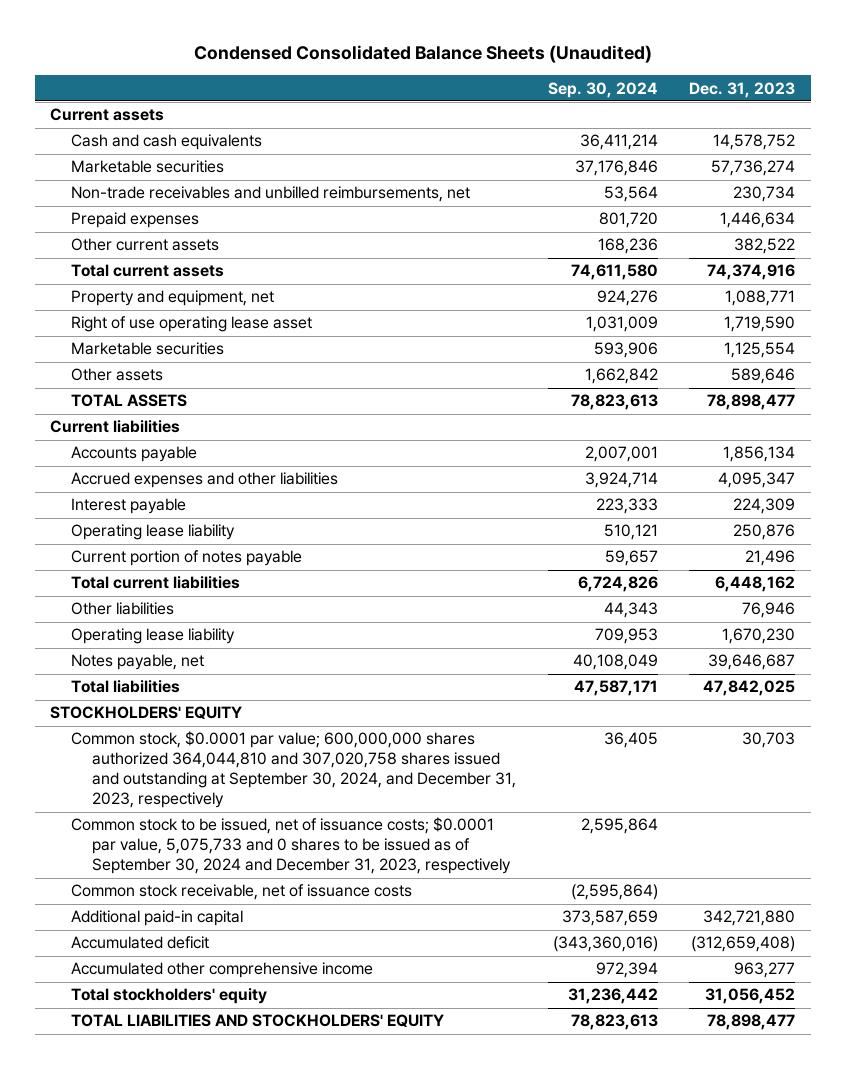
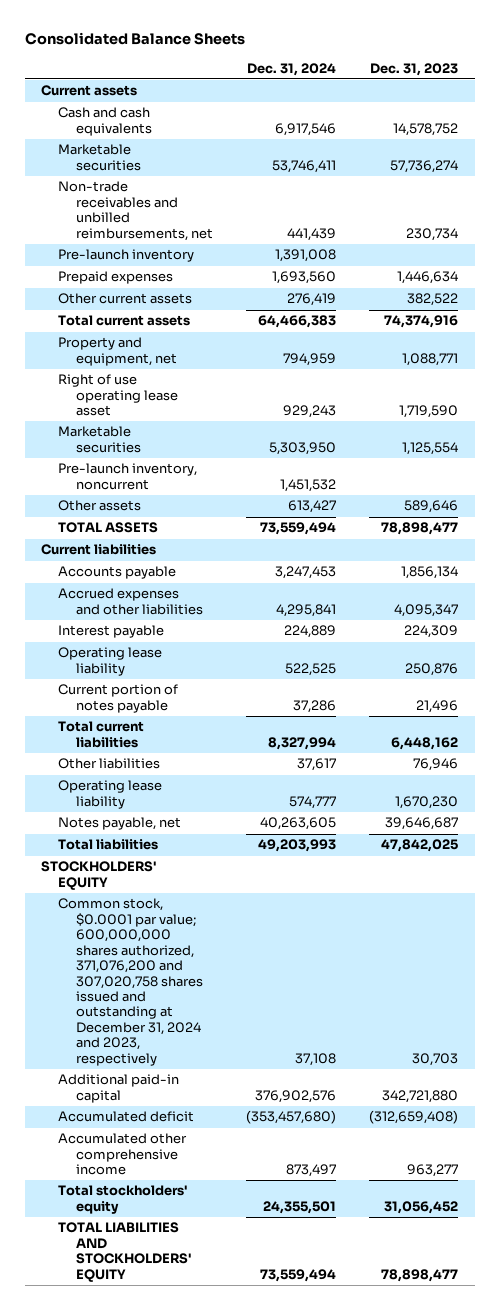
[193,45,652,64] Condensed Consolidated Balance Sheets (Unaudited) -> [24,32,245,46] Consolidated Balance Sheets
[547,81,658,98] Sep. 30, 2024 -> none
none -> [246,62,336,76] Dec. 31, 2024
none -> [58,249,195,263] Pre-launch inventory
none -> [58,463,198,490] Pre-launch inventory, noncurrent
[71,817,512,875] Common stock to be issued, net of issuance costs; $0.0001 par value, 5,075,733 and 0 shares to be issued as of September 30, 2024 and December 31, 2023, respectively -> none
[71,884,413,901] Common stock receivable, net of issuance costs -> none
[71,731,517,809] Common stock, $0.0001 par value; 600,000,000 shares authorized 364,044,810 and 307,020,758 shares issued and outstanding at September 30, 2024, and December 31, 2023, respectively -> [58,898,203,1066] Common stock, $0.0001 par value; 600,000,000 shares authorized, 371,076,200 and 307,020,758 shares issued and outstanding at December 31, 2024 and 2023, respectively

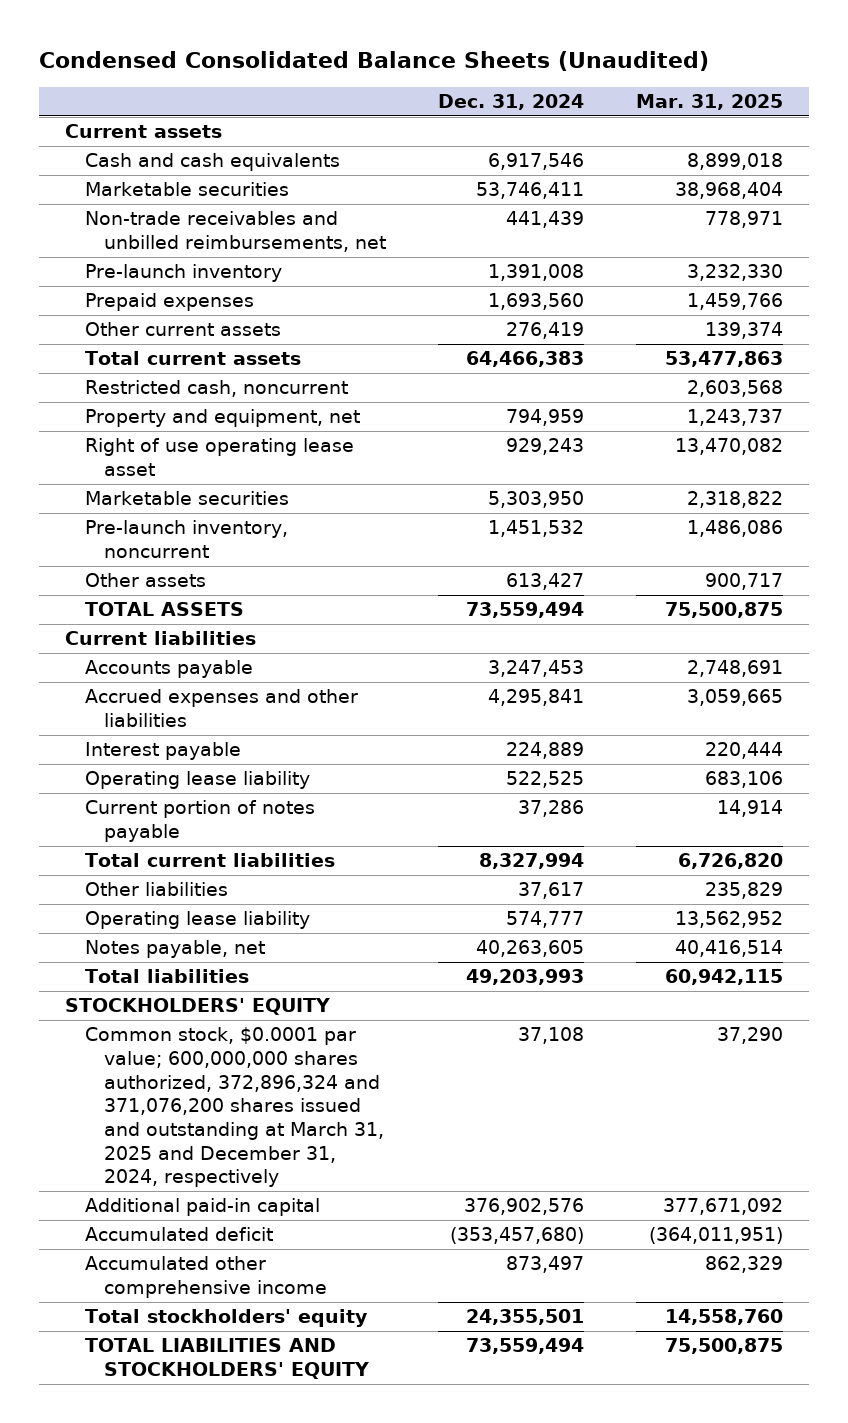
[24,32,245,46] Consolidated Balance Sheets -> [39,51,710,72] Condensed Consolidated Balance Sheets (Unaudited)
[369,62,458,76] Dec. 31, 2023 -> none
none -> [636,94,784,111] Mar. 31, 2025
none -> [84,380,348,398] Restricted cash, noncurrent
[58,898,203,1066] Common stock, $0.0001 par value; 600,000,000 shares authorized, 371,076,200 and 307,020,758 shares issued and outstanding at December 31, 2024 and 2023, respectively -> [84,1027,385,1188] Common stock, $0.0001 par value; 600,000,000 shares authorized, 372,896,324 and 371,076,200 shares issued and outstanding at March 31, 2025 and December 31, 2024, respectively

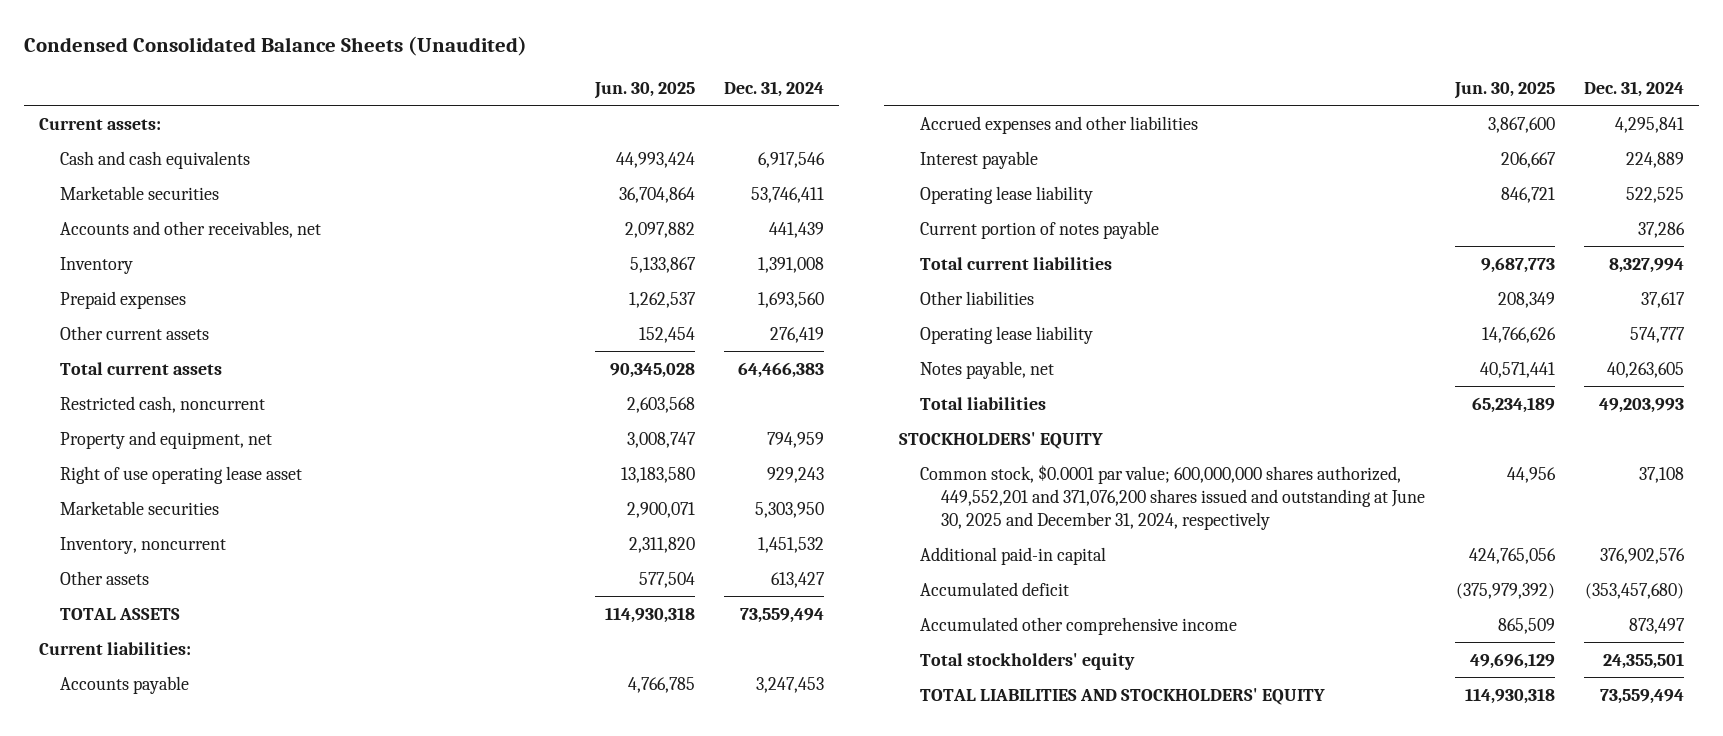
[636,94,784,111] Mar. 31, 2025 -> none
none -> [593,82,695,100] Jun. 30, 2025
[65,124,223,139] Current assets -> [39,117,162,130] Current assets:
[84,211,387,252] Non-trade receivables and unbilled reimbursements, net -> [60,220,322,238] Accounts and other receivables, net
[84,264,282,283] Pre-launch inventory -> [60,256,134,274] Inventory
[84,520,288,558] Pre-launch inventory, noncurrent -> [60,536,227,554] Inventory, noncurrent
[65,631,257,646] Current liabilities -> [39,641,192,655] Current liabilities:
[84,1027,385,1188] Common stock, $0.0001 par value; 600,000,000 shares authorized, 372,896,324 and 371,076,200 shares issued and outstanding at March 31, 2025 and December 31, 2024, respectively -> [919,464,1425,530] Common stock, $0.0001 par value; 600,000,000 shares authorized, 449,552,201 and 371,076,200 shares issued and outstanding at June 30, 2025 and December 31, 2024, respectively

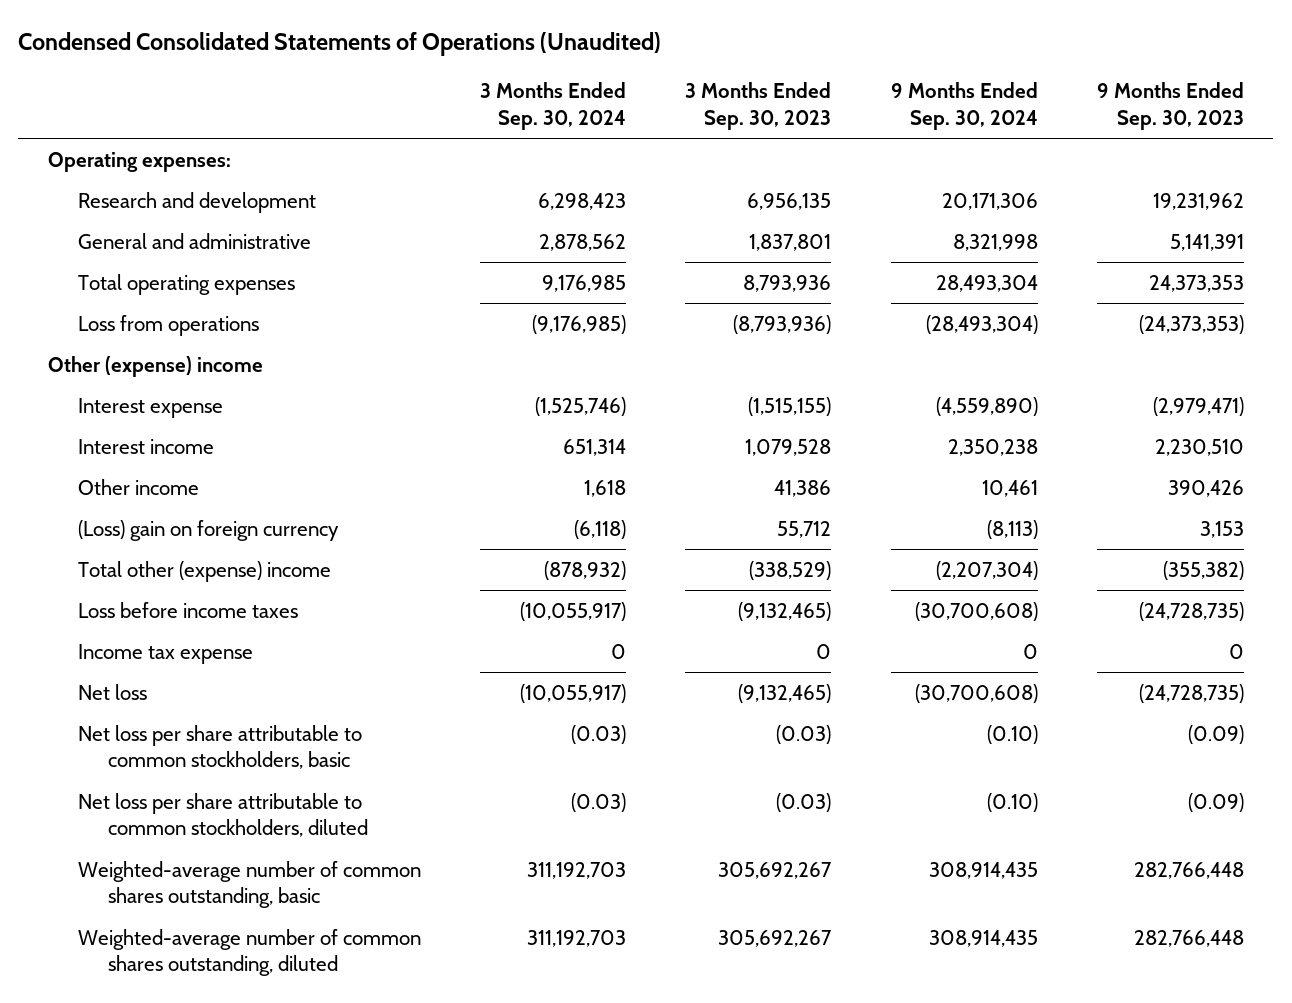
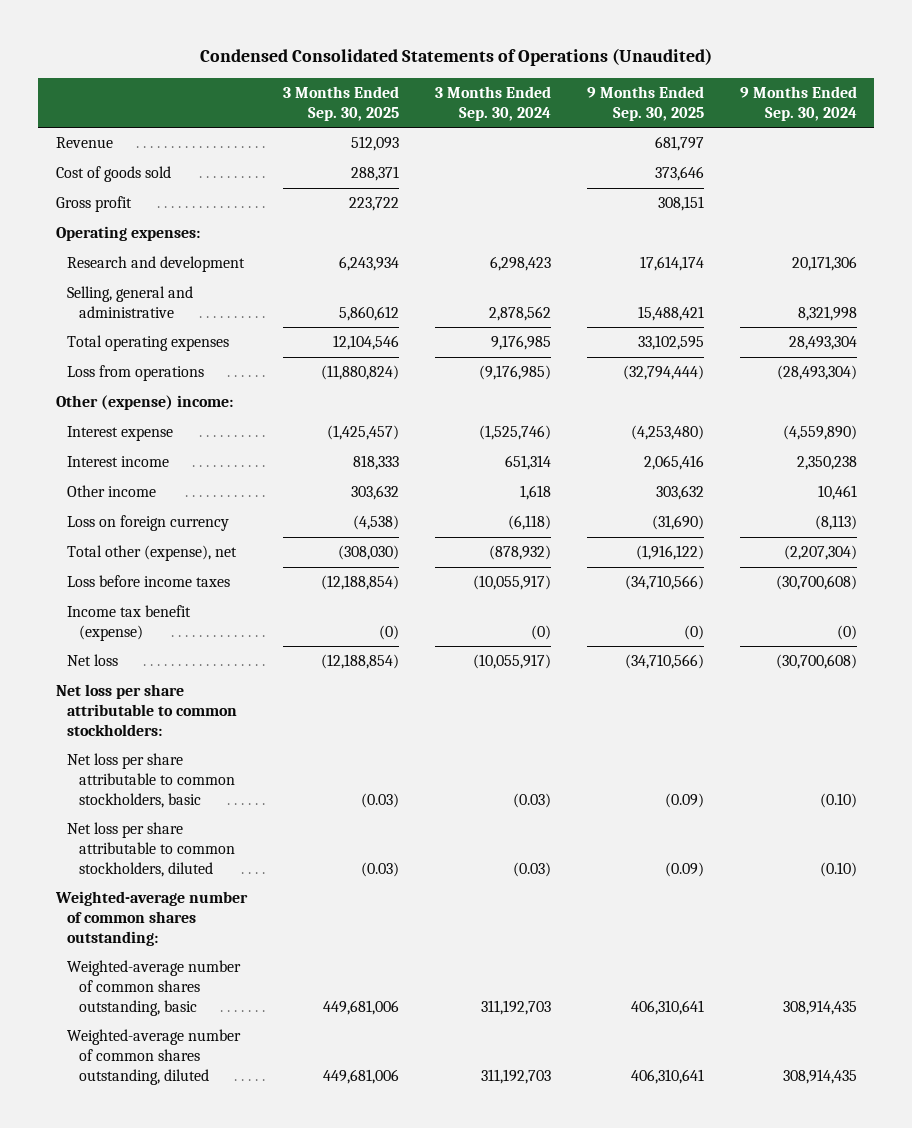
[685,82,832,130] 3 Months Ended Sep. 30, 2023 -> none
[1096,82,1244,130] 9 Months Ended Sep. 30, 2023 -> none
none -> [282,86,399,121] 3 Months Ended Sep. 30, 2025
none -> [586,86,704,121] 9 Months Ended Sep. 30, 2025
none -> [55,137,113,149] Revenue
none -> [55,166,171,183] Cost of goods sold
none -> [55,196,132,213] Gross profit
[78,232,312,249] General and administrative -> [67,286,194,318] Selling, general and administrative
[47,355,263,377] Other (expense) income -> [55,395,233,411] Other (expense) income:
[78,519,340,541] (Loss) gain on foreign currency -> [67,515,230,532] Loss on foreign currency
[78,560,332,582] Total other (expense) income -> [67,545,238,562] Total other (expense), net
[78,643,254,664] Income tax expense -> [67,605,192,641] Income tax benefit (expense)
[611,643,627,659] 0 -> [530,624,551,640] (0)
[1022,643,1038,659] 0 -> [836,624,857,640] (0)
none -> [55,684,238,736] Net loss per share attributable to common stockholders:
none -> [54,891,248,946] Weighted-average number of common shares outstanding:

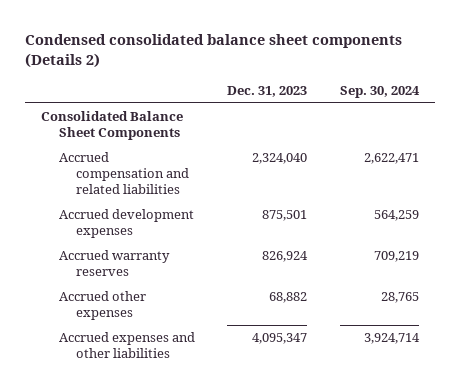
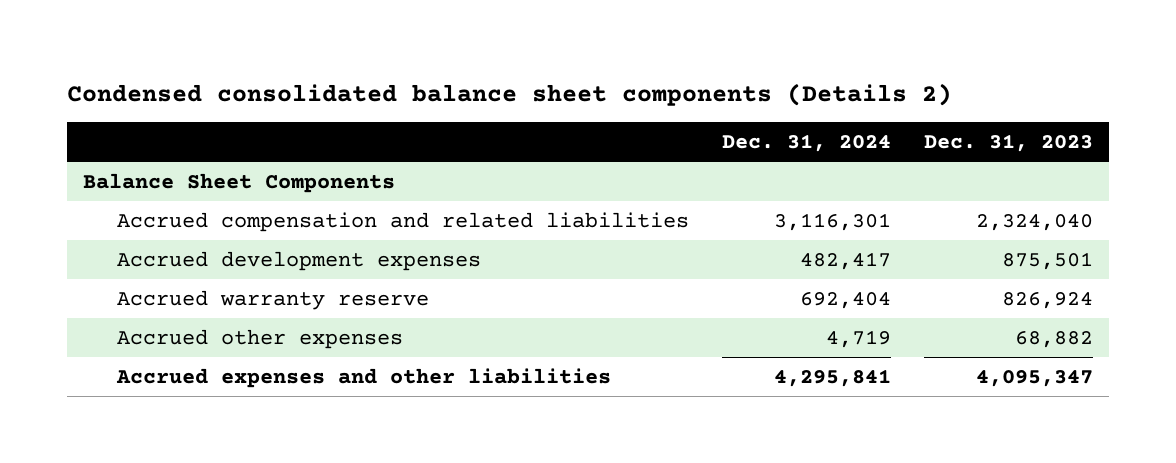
[339,85,420,98] Sep. 30, 2024 -> none
none -> [721,134,891,153] Dec. 31, 2024
[41,111,184,140] Consolidated Balance Sheet Components -> [83,172,396,193] Balance Sheet Components
[58,250,170,276] Accrued warranty reserves -> [117,289,430,310] Accrued warranty reserve

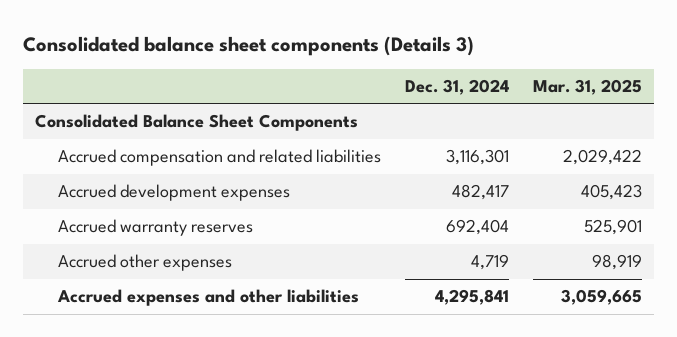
[66,82,952,106] Condensed consolidated balance sheet components (Details 2) -> [22,35,474,56] Consolidated balance sheet components (Details 3)
[923,134,1093,153] Dec. 31, 2023 -> none
none -> [533,78,643,95] Mar. 31, 2025
[83,172,396,193] Balance Sheet Components -> [34,114,358,132] Consolidated Balance Sheet Components
[117,289,430,310] Accrued warranty reserve -> [58,219,254,237] Accrued warranty reserves

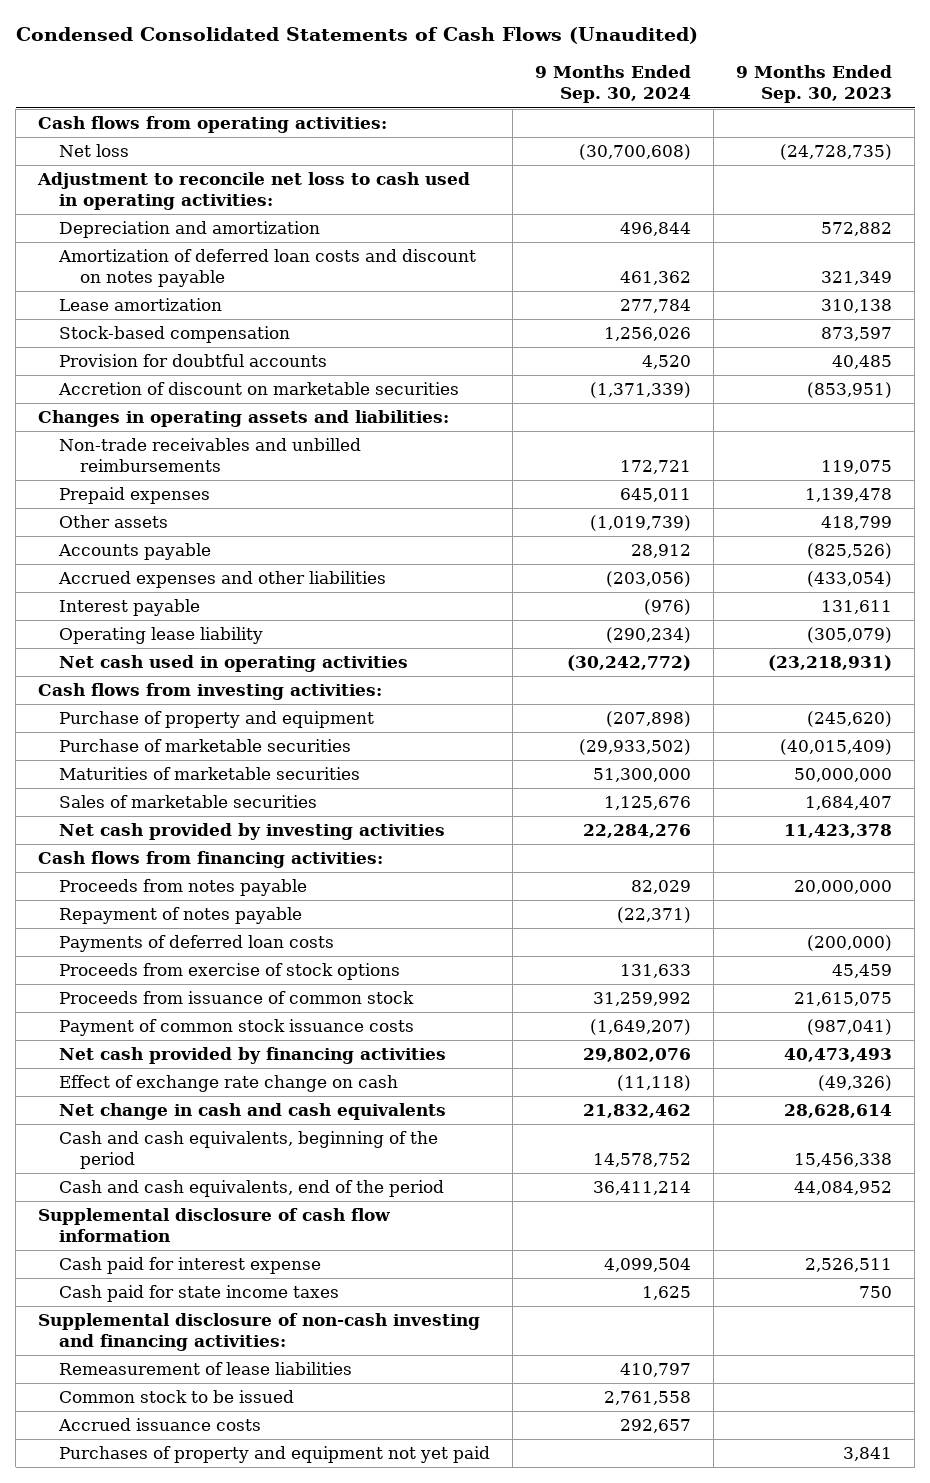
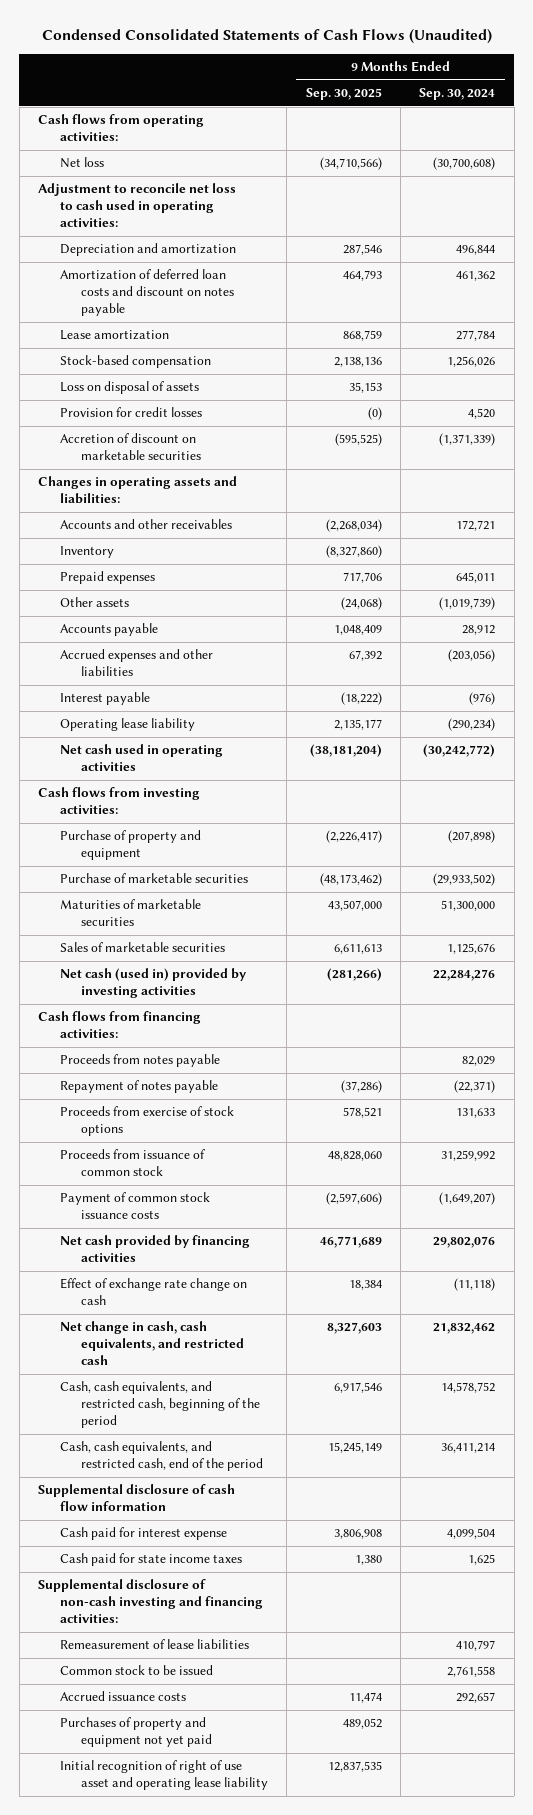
[736,65,893,104] 9 Months Ended Sep. 30, 2023 -> none
none -> [305,88,382,101] Sep. 30, 2025
none -> [59,381,199,395] Loss on disposal of assets
[59,354,328,368] Provision for doubtful accounts -> [59,407,202,418] Provision for credit losses
[59,438,362,473] Non-trade receivables and unbilled reimbursements -> [59,519,232,530] Accounts and other receivables
none -> [59,546,114,559] Inventory
[59,823,446,841] Net cash provided by investing activities -> [59,968,246,999] Net cash (used in) provided by investing activities
[59,935,335,953] Payments of deferred loan costs -> none
[59,1103,447,1121] Net change in cash and cash equivalents -> [59,1321,245,1366] Net change in cash, cash equivalents, and restricted cash
[59,1131,439,1170] Cash and cash equivalents, beginning of the period -> [59,1381,261,1429] Cash, cash equivalents, and restricted cash, beginning of the period
[59,1180,445,1198] Cash and cash equivalents, end of the period -> [59,1441,264,1472] Cash, cash equivalents, and restricted cash, end of the period
none -> [59,1760,269,1791] Initial recognition of right of use asset and operating lease liability

